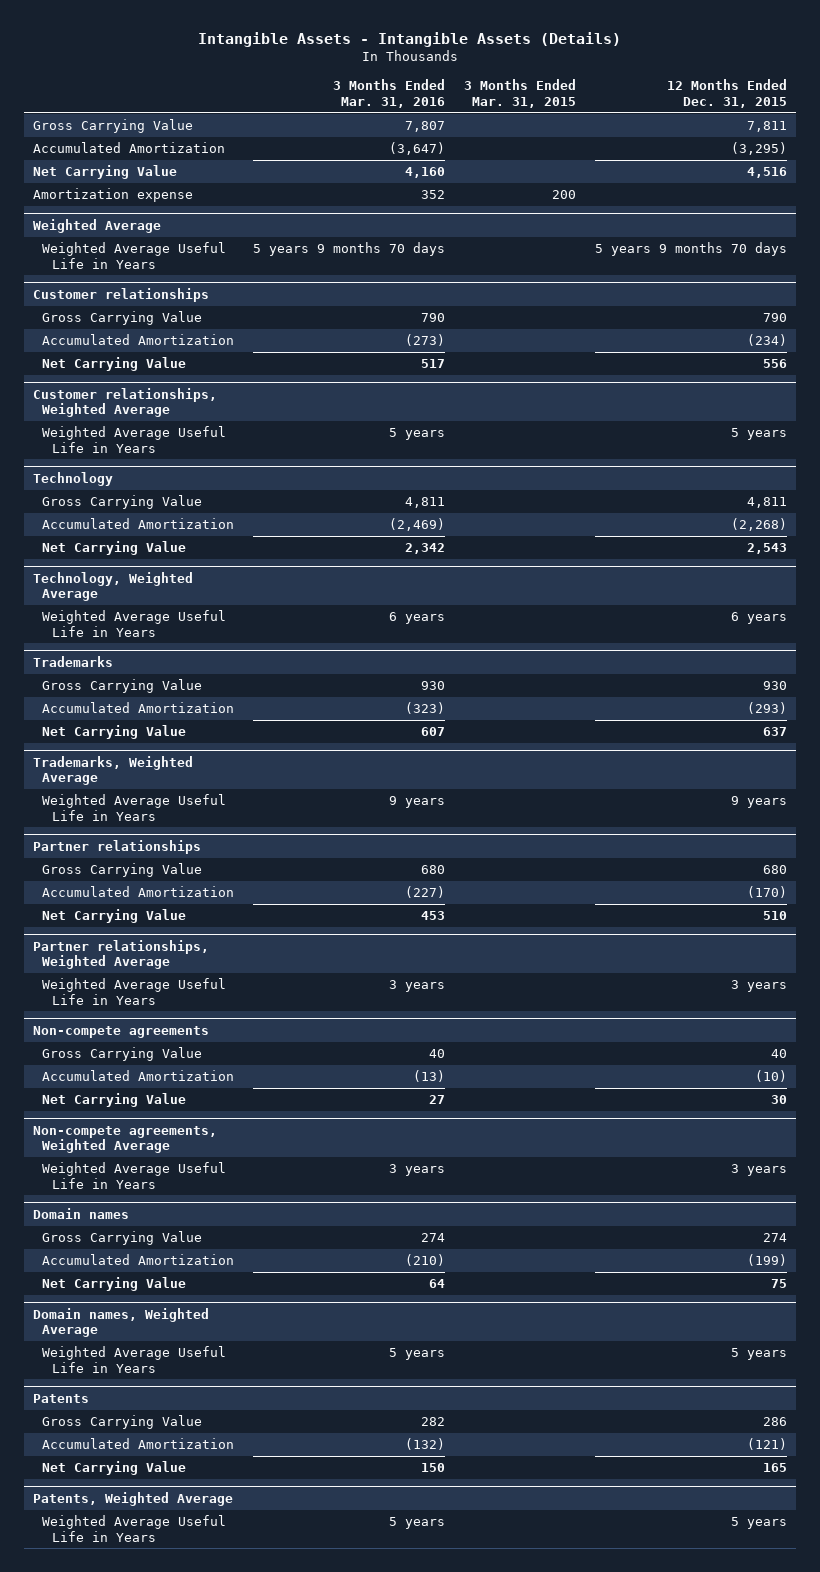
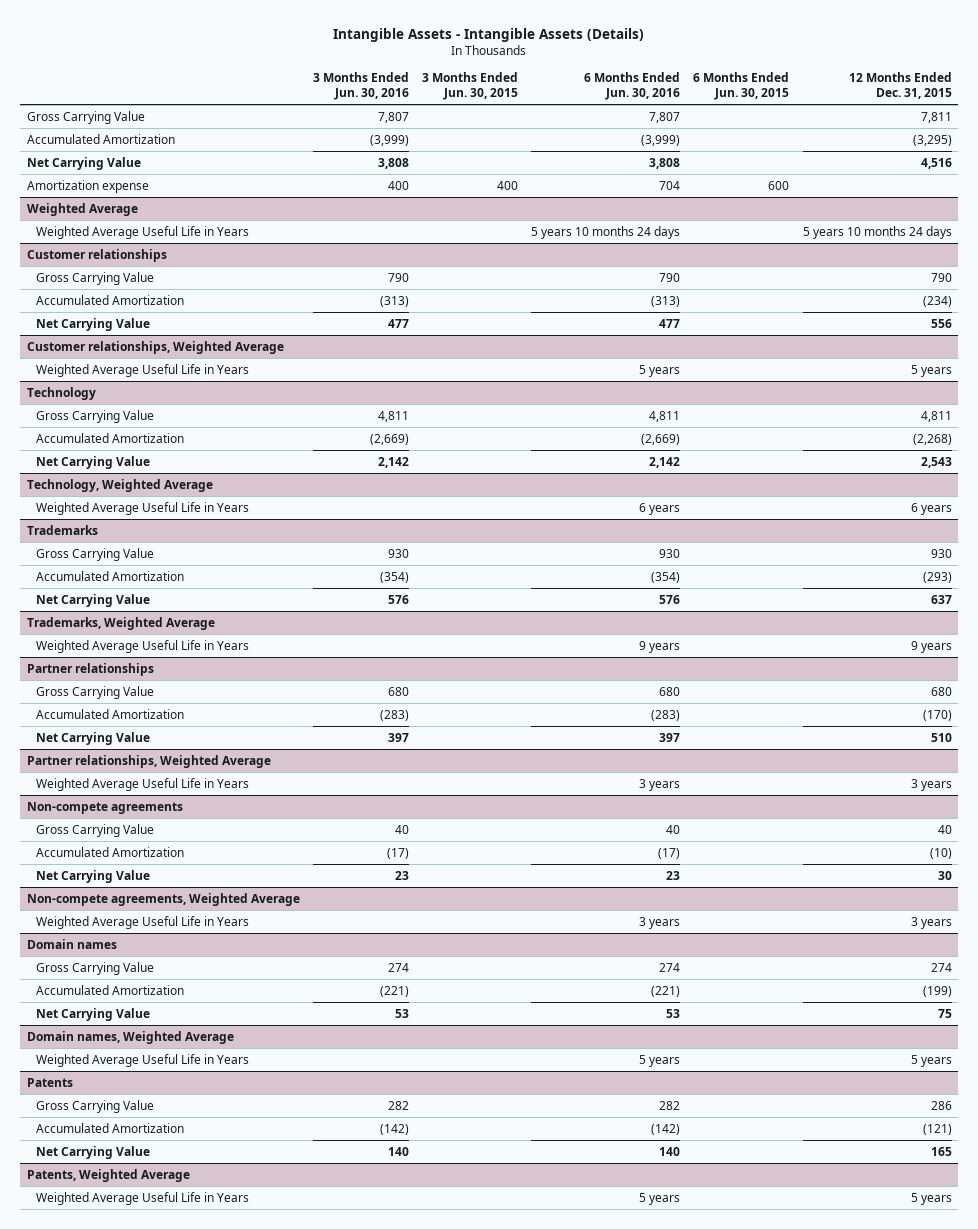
[333,79,446,108] 3 Months Ended Mar. 31, 2016 -> none
[464,79,577,108] 3 Months Ended Mar. 31, 2015 -> none
none -> [313,72,410,100] 3 Months Ended Jun. 30, 2016
none -> [422,72,519,100] 3 Months Ended Jun. 30, 2015
none -> [584,72,681,100] 6 Months Ended Jun. 30, 2016
none -> [693,72,790,100] 6 Months Ended Jun. 30, 2015
[594,242,787,257] 5 years 9 months 70 days -> [802,225,952,239] 5 years 10 months 24 days

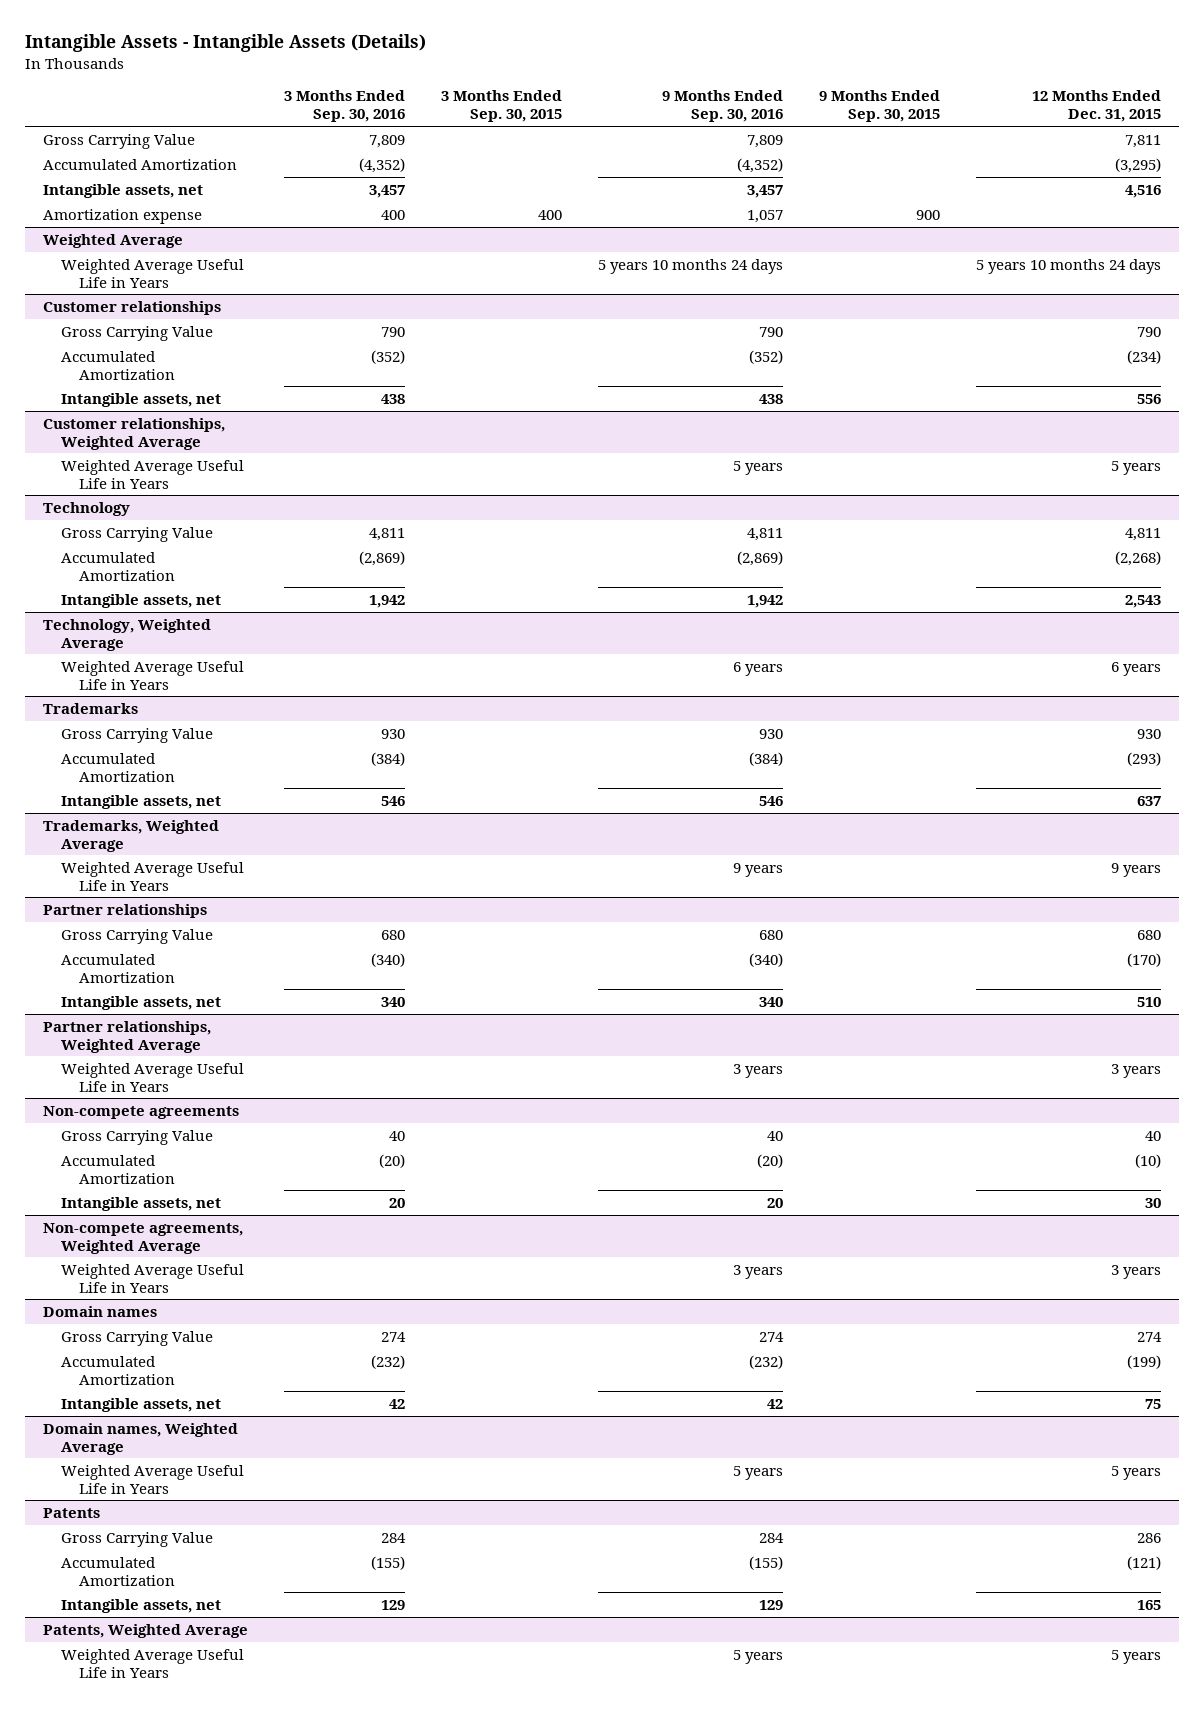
[313,72,410,100] 3 Months Ended Jun. 30, 2016 -> none
[422,72,519,100] 3 Months Ended Jun. 30, 2015 -> none
[584,72,681,100] 6 Months Ended Jun. 30, 2016 -> none
[693,72,790,100] 6 Months Ended Jun. 30, 2015 -> none
none -> [283,90,405,123] 3 Months Ended Sep. 30, 2016
none -> [440,90,562,123] 3 Months Ended Sep. 30, 2015
none -> [661,90,783,123] 9 Months Ended Sep. 30, 2016
none -> [819,90,941,123] 9 Months Ended Sep. 30, 2015
[26,156,141,170] Net Carrying Value -> [42,183,203,198] Intangible assets, net
[36,317,151,331] Net Carrying Value -> [60,392,221,407] Intangible assets, net
[36,455,151,469] Net Carrying Value -> [60,593,221,608] Intangible assets, net
[36,593,151,607] Net Carrying Value -> [60,794,221,809] Intangible assets, net
[36,731,151,745] Net Carrying Value -> [60,995,221,1010] Intangible assets, net
[36,869,151,883] Net Carrying Value -> [60,1196,221,1211] Intangible assets, net
[36,1007,151,1021] Net Carrying Value -> [60,1397,221,1412] Intangible assets, net
[36,1145,151,1159] Net Carrying Value -> [60,1598,221,1613] Intangible assets, net

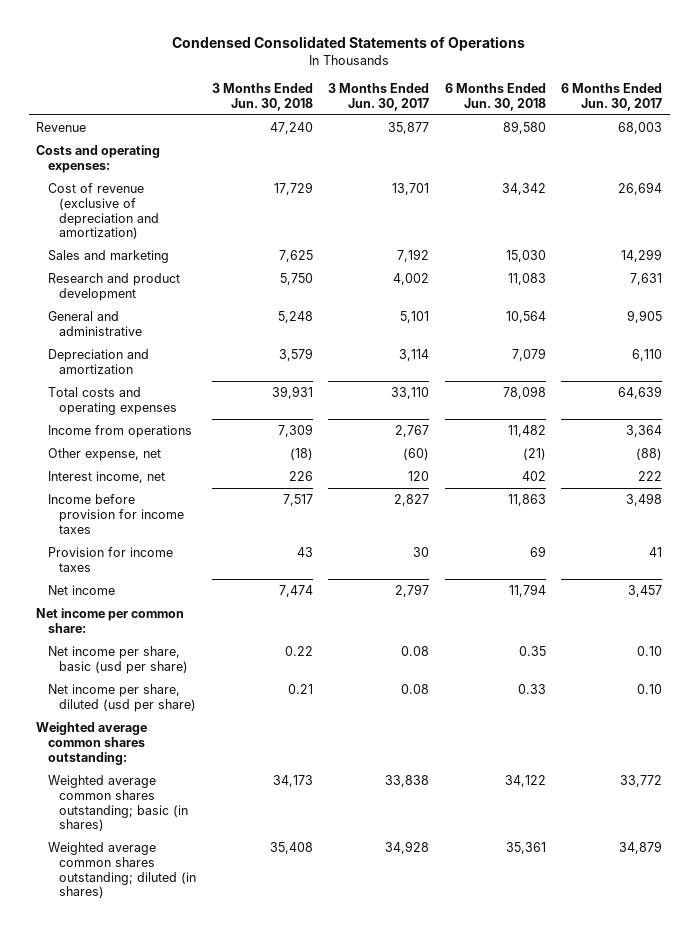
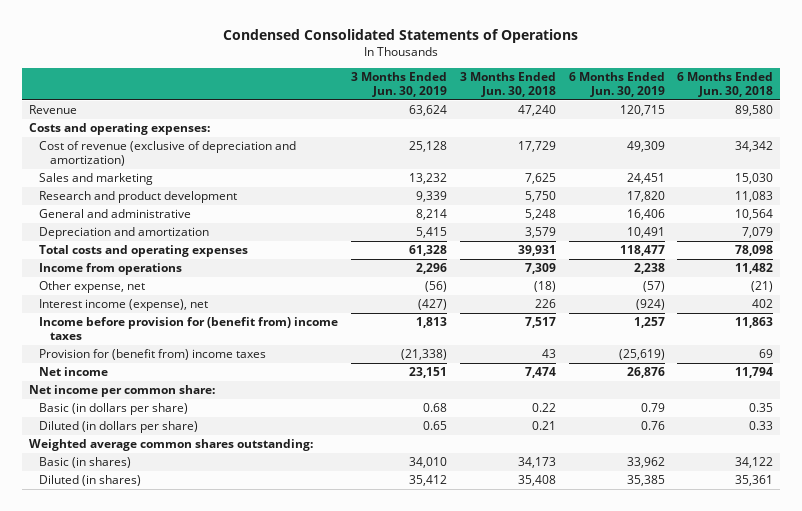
[328,83,430,111] 3 Months Ended Jun. 30, 2017 -> none
[561,83,663,111] 6 Months Ended Jun. 30, 2017 -> none
none -> [351,72,448,97] 3 Months Ended Jun. 30, 2019
none -> [568,72,665,97] 6 Months Ended Jun. 30, 2019
[47,471,165,484] Interest income, net -> [39,299,209,312] Interest income (expense), net
[47,494,185,534] Income before provision for income taxes -> [39,317,339,340] Income before provision for (benefit from) income taxes
[47,547,173,572] Provision for income taxes -> [39,349,267,361] Provision for (benefit from) income taxes
[47,646,189,674] Net income per share, basic (usd per share) -> [39,403,189,416] Basic (in dollars per share)
[47,684,197,712] Net income per share, diluted (usd per share) -> [39,421,199,434] Diluted (in dollars per share)
[47,775,189,832] Weighted average common shares outstanding; basic (in shares) -> [39,457,132,469] Basic (in shares)
[47,842,197,899] Weighted average common shares outstanding; diluted (in shares) -> [39,475,142,487] Diluted (in shares)

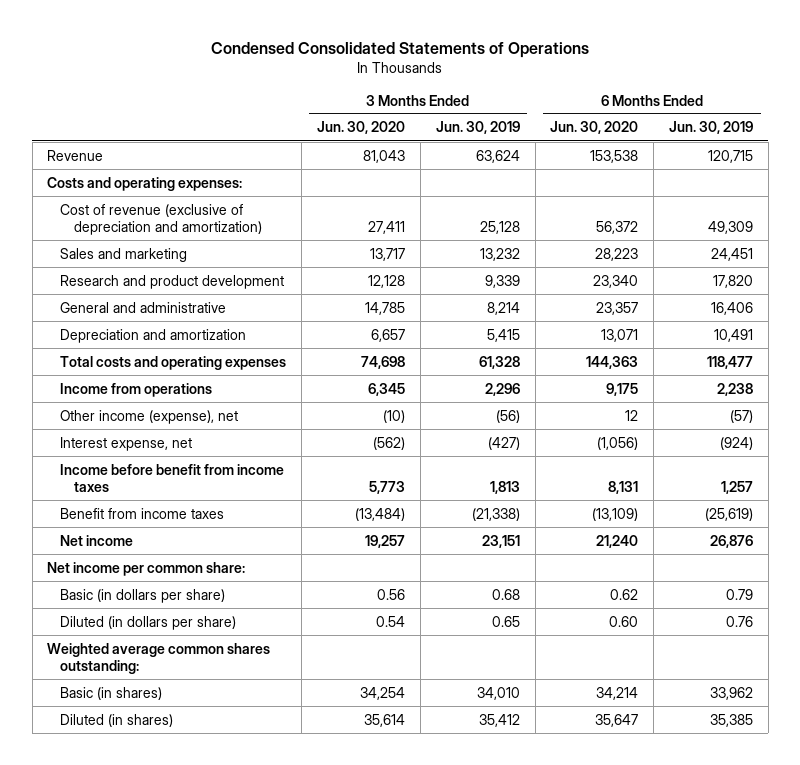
[459,72,556,97] 3 Months Ended Jun. 30, 2018 -> none
[677,72,774,97] 6 Months Ended Jun. 30, 2018 -> none
none -> [317,121,406,135] Jun. 30, 2020
none -> [550,121,639,135] Jun. 30, 2020
[39,281,146,294] Other expense, net -> [60,409,239,424] Other income (expense), net
[39,299,209,312] Interest income (expense), net -> [60,436,193,451] Interest expense, net
[39,317,339,340] Income before provision for (benefit from) income taxes -> [60,463,285,492] Income before benefit from income taxes
[39,349,267,361] Provision for (benefit from) income taxes -> [60,507,225,519] Benefit from income taxes

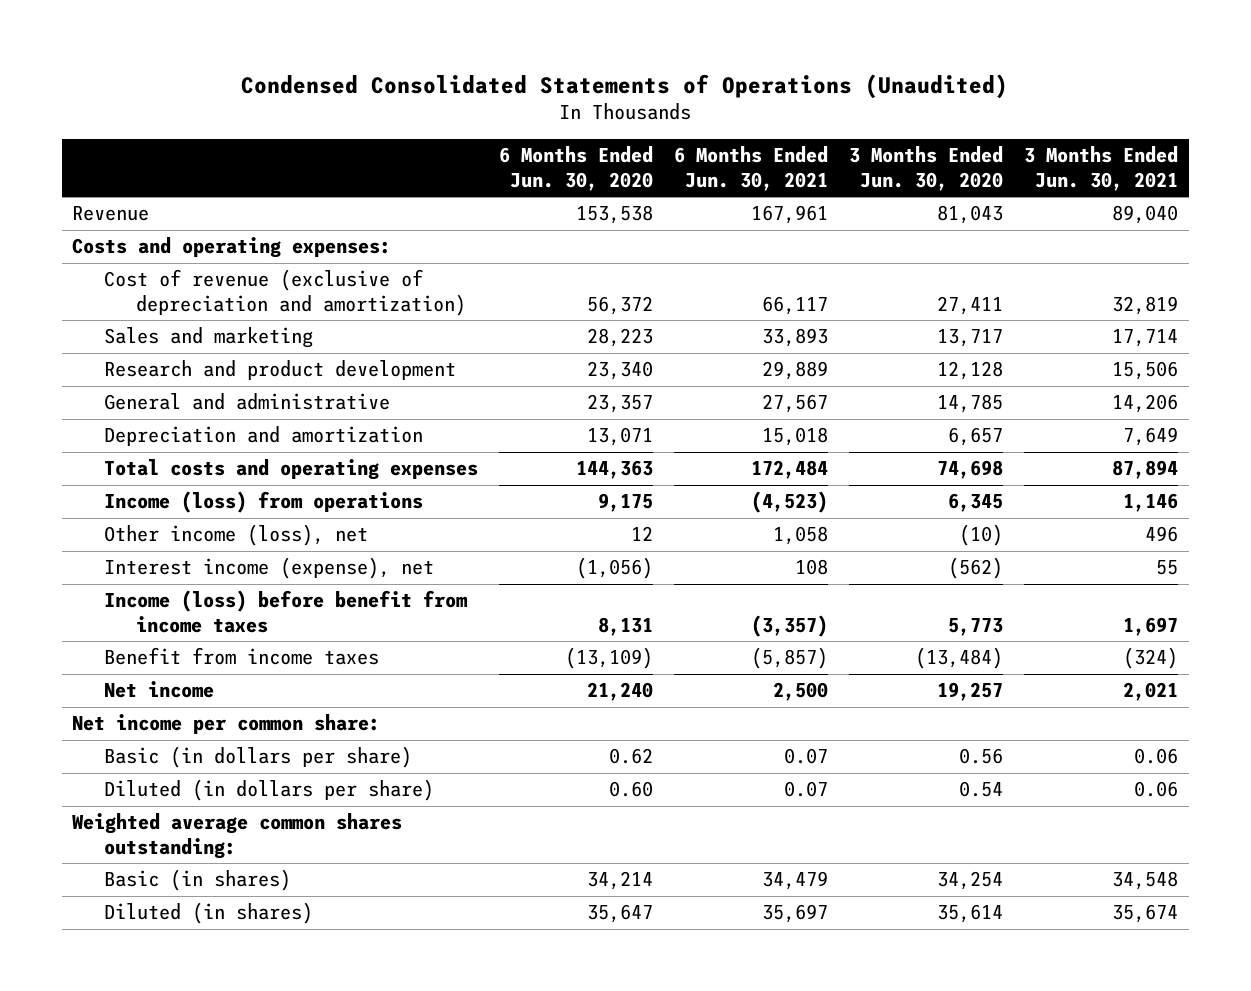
[211,41,590,58] Condensed Consolidated Statements of Operations -> [241,73,1009,99] Condensed Consolidated Statements of Operations (Unaudited)
[435,121,520,135] Jun. 30, 2019 -> none
[668,121,753,135] Jun. 30, 2019 -> none
none -> [674,146,829,192] 6 Months Ended Jun. 30, 2021
none -> [1024,146,1179,192] 3 Months Ended Jun. 30, 2021
[60,382,213,397] Income from operations -> [103,491,423,514] Income (loss) from operations
[60,409,239,424] Other income (expense), net -> [103,524,368,547] Other income (loss), net
[60,436,193,451] Interest expense, net -> [103,557,434,580] Interest income (expense), net
[60,463,285,492] Income before benefit from income taxes -> [103,590,468,634] Income (loss) before benefit from income taxes

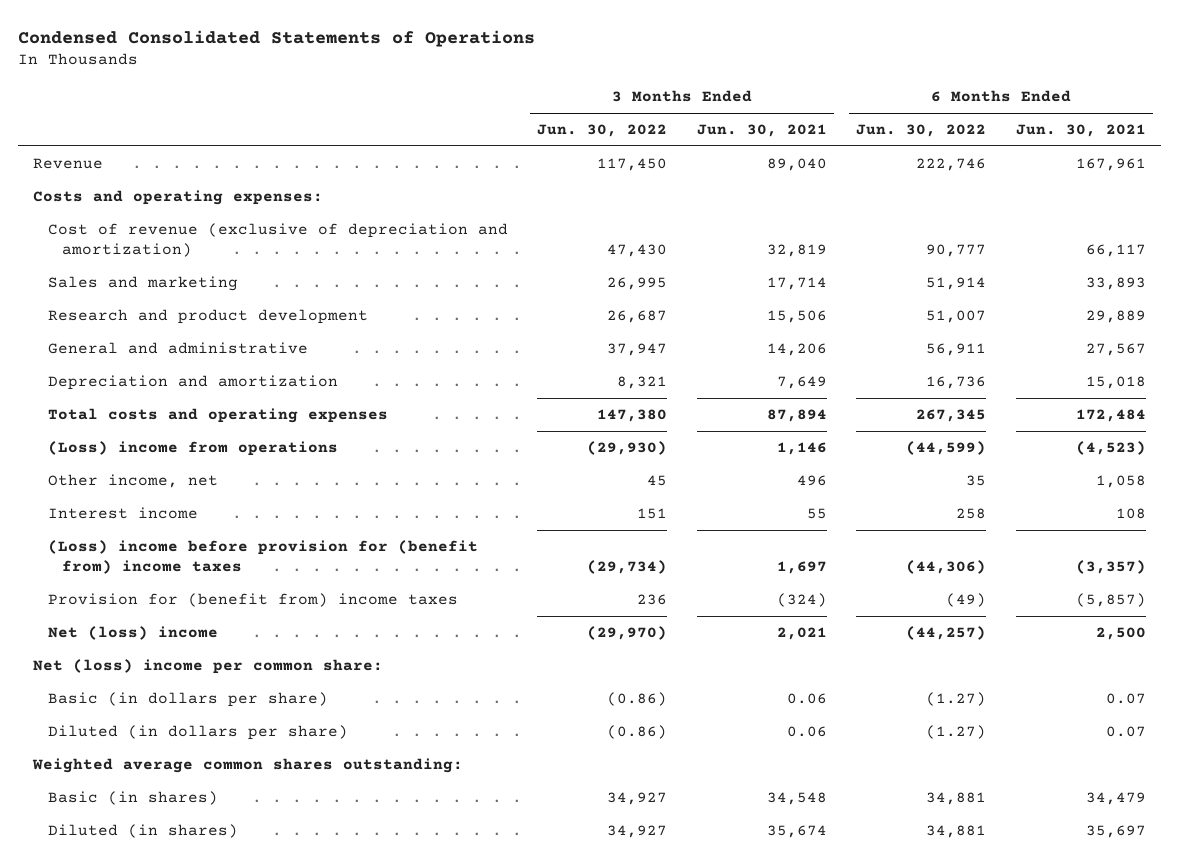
[241,73,1009,99] Condensed Consolidated Statements of Operations (Unaudited) -> [18,29,536,47] Condensed Consolidated Statements of Operations
[499,146,654,192] 6 Months Ended Jun. 30, 2020 -> none
[849,146,1004,192] 3 Months Ended Jun. 30, 2020 -> none
none -> [537,123,668,137] Jun. 30, 2022
none -> [856,123,987,137] Jun. 30, 2022
[103,491,423,514] Income (loss) from operations -> [47,440,338,456] (Loss) income from operations
[103,524,368,547] Other income (loss), net -> [47,473,218,488] Other income, net
[103,557,434,580] Interest income (expense), net -> [47,506,198,519] Interest income
[103,590,468,634] Income (loss) before benefit from income taxes -> [47,539,478,575] (Loss) income before provision for (benefit from) income taxes
[103,647,379,666] Benefit from income taxes -> [47,592,458,607] Provision for (benefit from) income taxes
[103,681,214,699] Net income -> [47,625,218,640] Net (loss) income
[72,714,381,735] Net income per common share: -> [32,658,383,674] Net (loss) income per common share:

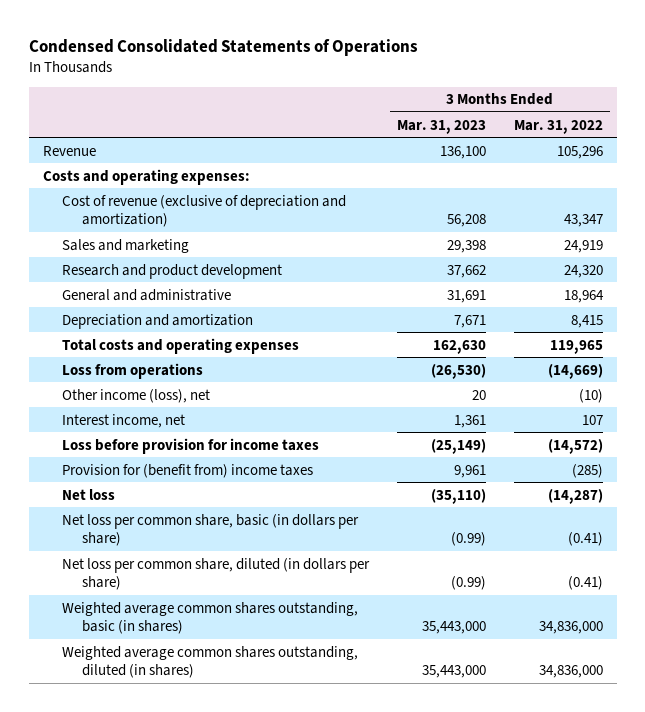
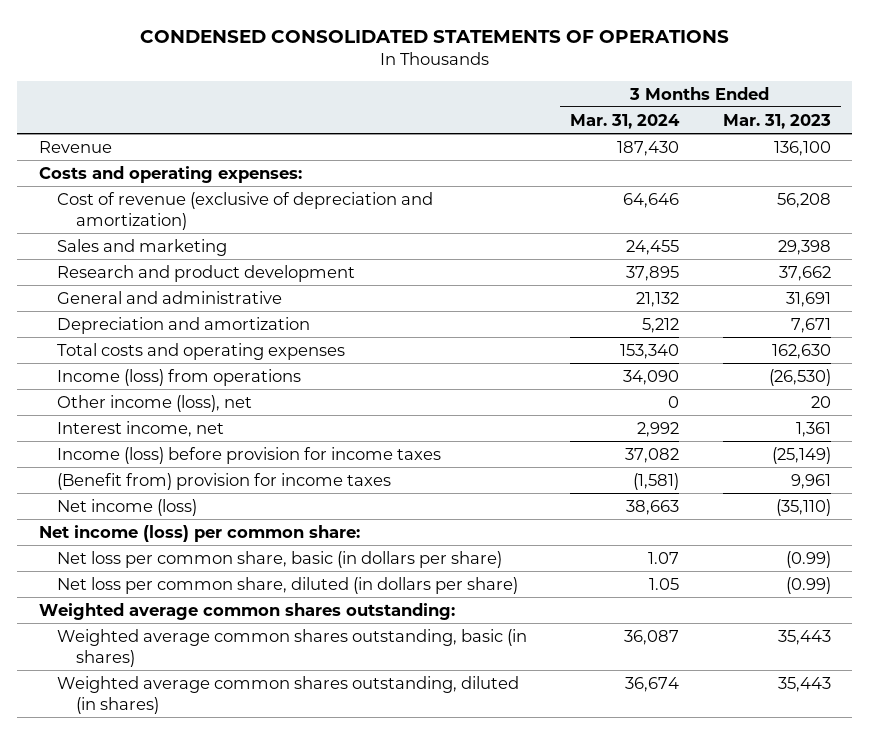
[28,38,418,56] Condensed Consolidated Statements of Operations -> [139,29,729,43] CONDENSED CONSOLIDATED STATEMENTS OF OPERATIONS
[513,119,603,134] Mar. 31, 2022 -> none
none -> [570,113,681,129] Mar. 31, 2024
[62,362,204,379] Loss from operations -> [57,368,302,386] Income (loss) from operations
[62,437,320,454] Loss before provision for income taxes -> [57,446,442,464] Income (loss) before provision for income taxes
[62,463,314,478] Provision for (benefit from) income taxes -> [57,472,392,490] (Benefit from) provision for income taxes
[62,488,116,500] Net loss -> [57,498,198,516] Net income (loss)
none -> [38,524,360,542] Net income (loss) per common share:
none -> [38,602,455,620] Weighted average common shares outstanding:
[422,620,487,634] 35,443,000 -> [777,629,831,645] 35,443
[422,664,487,678] 35,443,000 -> [777,676,831,692] 35,443

